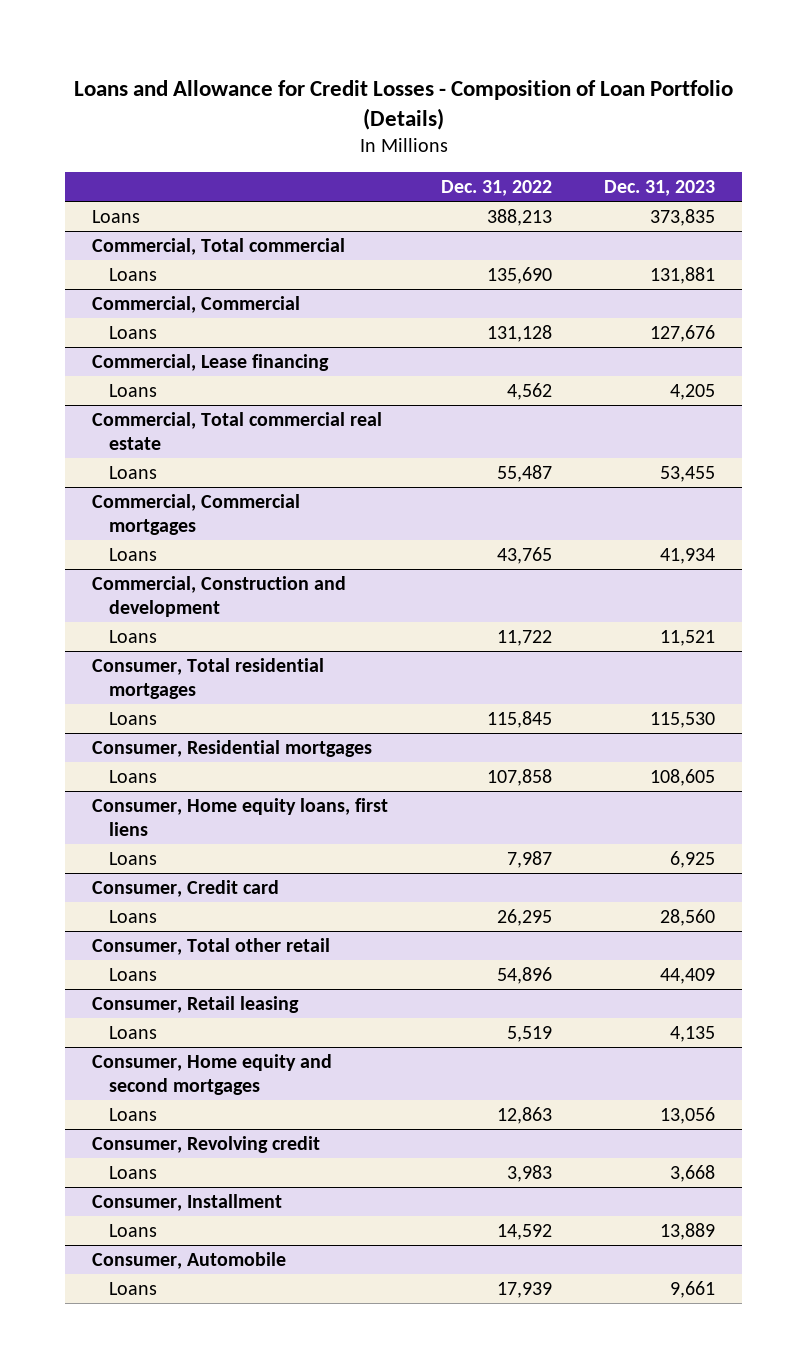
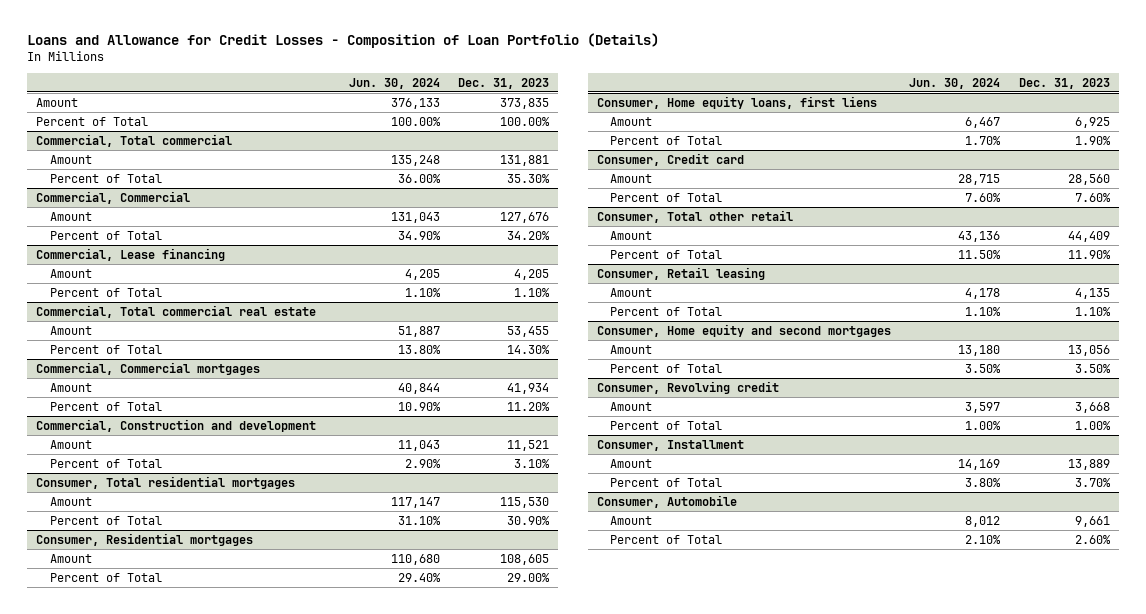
[440,179,552,196] Dec. 31, 2022 -> none
none -> [348,77,440,89] Jun. 30, 2024
[91,209,140,223] Loans -> [36,97,79,107] Amount
none -> [36,116,149,126] Percent of Total
[108,267,157,281] Loans -> [49,154,92,164] Amount
none -> [49,173,162,183] Percent of Total
[108,325,157,339] Loans -> [49,211,92,221] Amount
none -> [49,230,162,240] Percent of Total
[108,383,157,397] Loans -> [49,268,92,278] Amount
none -> [49,287,162,297] Percent of Total
[108,465,157,479] Loans -> [49,325,92,335] Amount
none -> [49,344,162,354] Percent of Total
[108,547,157,561] Loans -> [49,382,92,392] Amount
none -> [49,401,162,411] Percent of Total
[108,629,157,643] Loans -> [49,439,92,449] Amount
none -> [49,458,162,468] Percent of Total
[108,711,157,725] Loans -> [49,496,92,506] Amount
none -> [49,515,162,525] Percent of Total
[108,769,157,783] Loans -> [49,553,92,563] Amount
none -> [49,572,162,582] Percent of Total
[108,851,157,865] Loans -> [610,116,653,126] Amount
none -> [610,135,723,145] Percent of Total
[108,909,157,923] Loans -> [610,173,653,183] Amount
none -> [610,192,723,202] Percent of Total
[108,967,157,981] Loans -> [610,230,653,240] Amount
none -> [610,249,723,259] Percent of Total
[108,1025,157,1039] Loans -> [610,287,653,297] Amount
none -> [610,306,723,316] Percent of Total
[108,1107,157,1121] Loans -> [610,344,653,354] Amount
none -> [610,363,723,373] Percent of Total
[108,1165,157,1179] Loans -> [610,401,653,411] Amount
none -> [610,420,723,430] Percent of Total
[108,1223,157,1237] Loans -> [610,458,653,468] Amount
none -> [610,477,723,487] Percent of Total
[108,1281,157,1295] Loans -> [610,515,653,525] Amount
none -> [610,534,723,544] Percent of Total

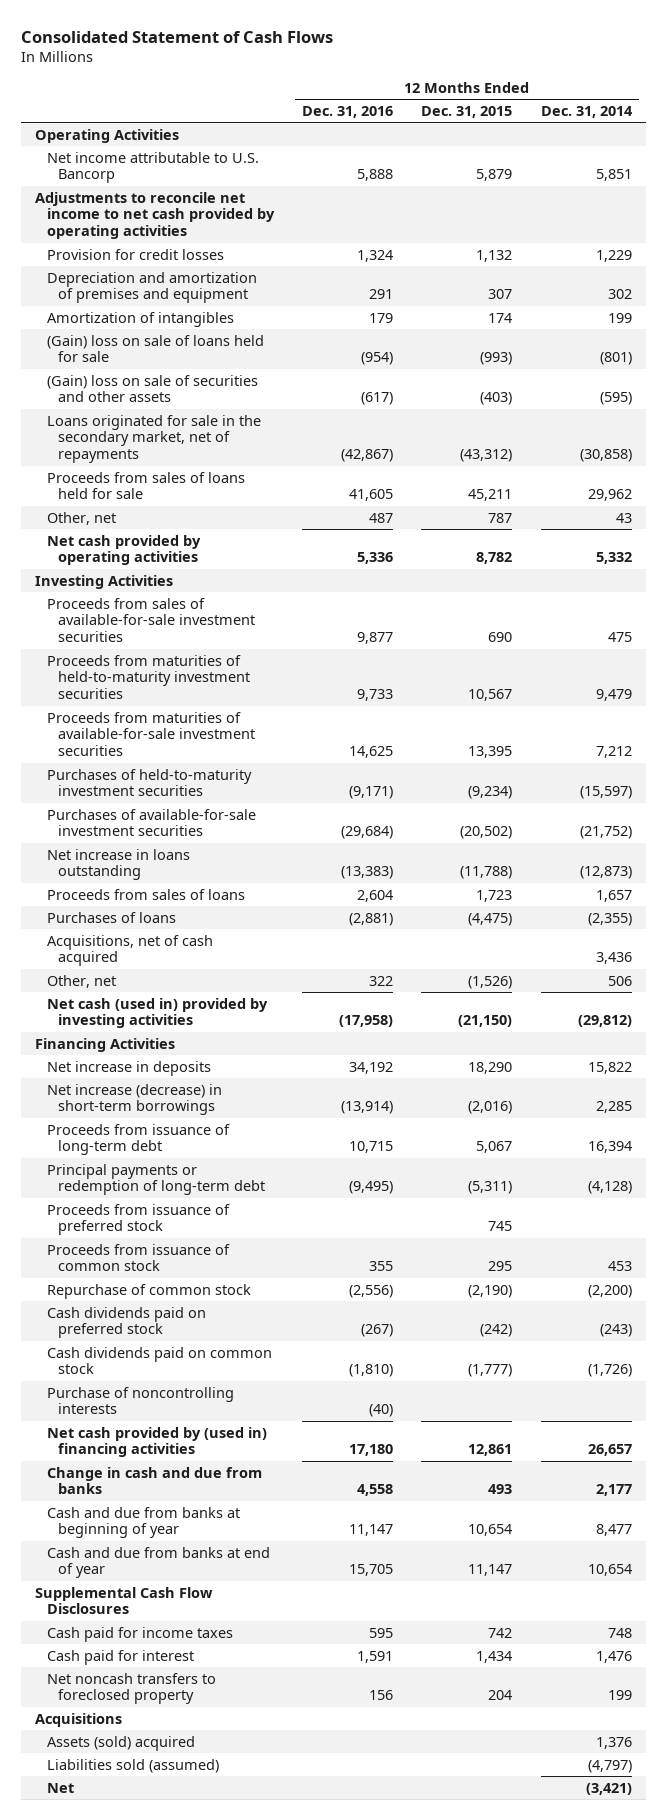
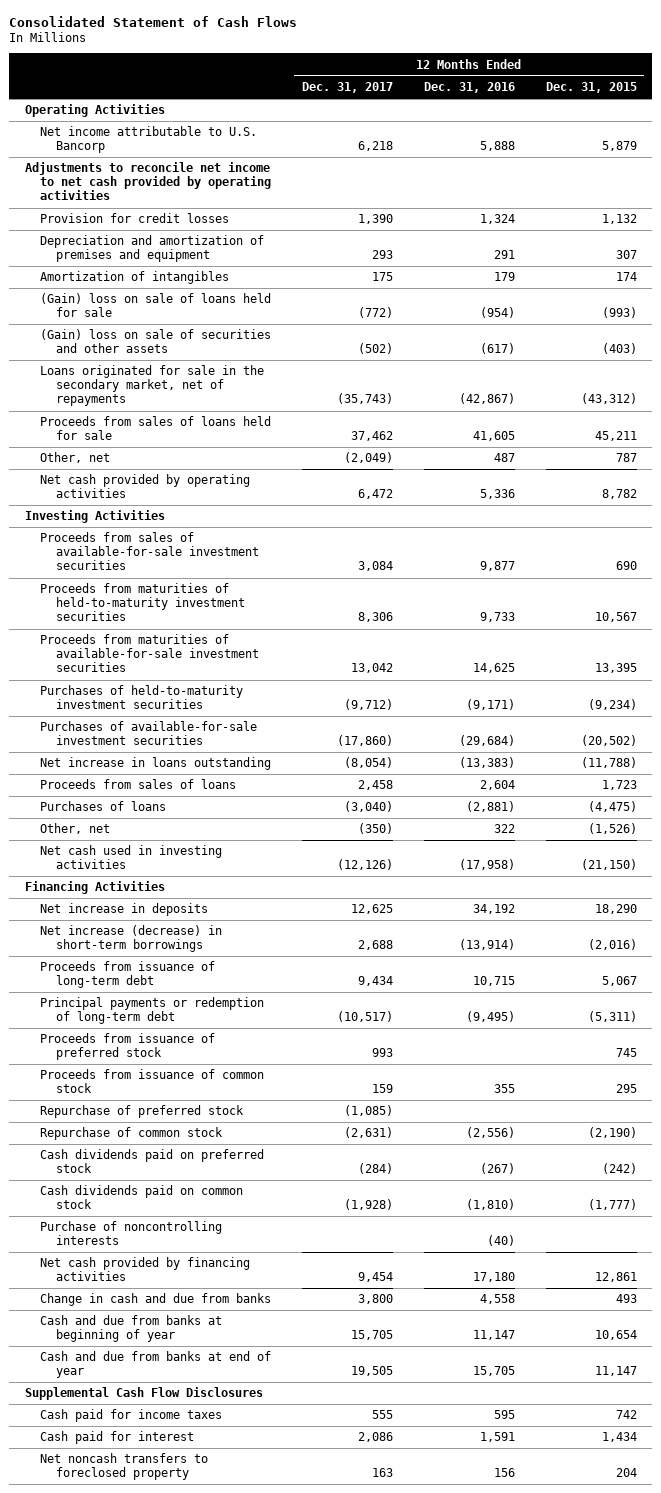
[540,105,633,118] Dec. 31, 2014 -> none
none -> [302,82,394,94] Dec. 31, 2017
[46,934,213,967] Acquisitions, net of cash acquired -> none
[46,997,268,1029] Net cash (used in) provided by investing activities -> [40,845,223,870] Net cash used in investing activities
none -> [40,1105,245,1119] Repurchase of preferred stock
[46,1426,267,1458] Net cash provided by (used in) financing activities -> [40,1257,251,1282] Net cash provided by financing activities
[35,1712,123,1727] Acquisitions -> none
[46,1735,195,1751] Assets (sold) acquired -> none
[46,1758,219,1773] Liabilities sold (assumed) -> none
[46,1782,74,1793] Net -> none

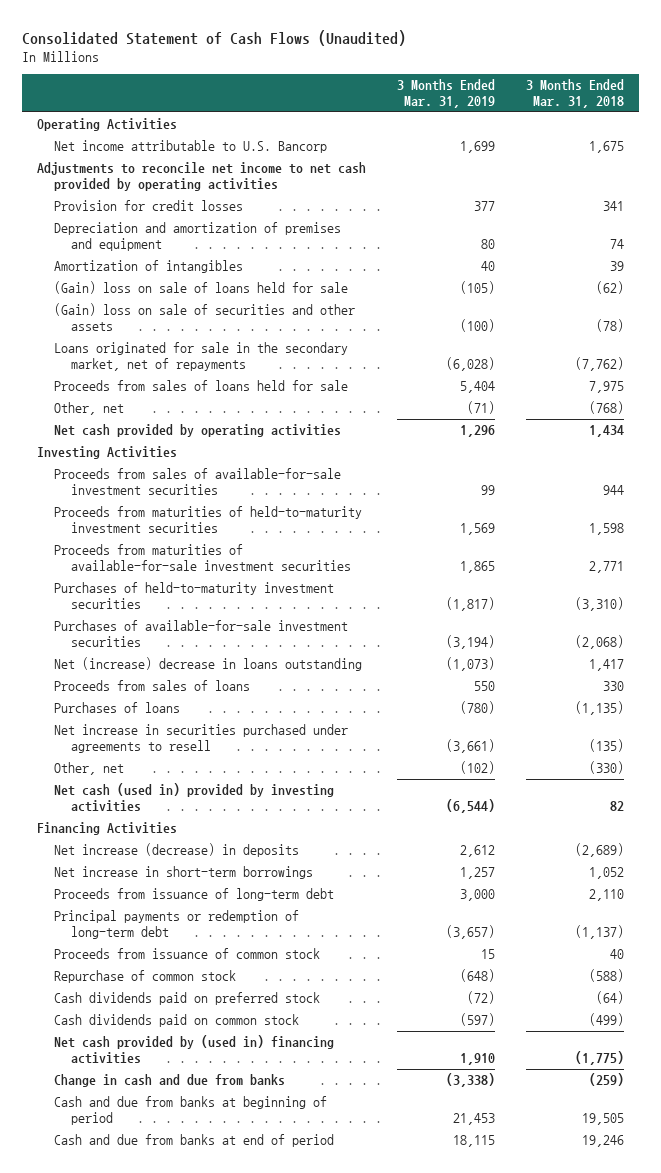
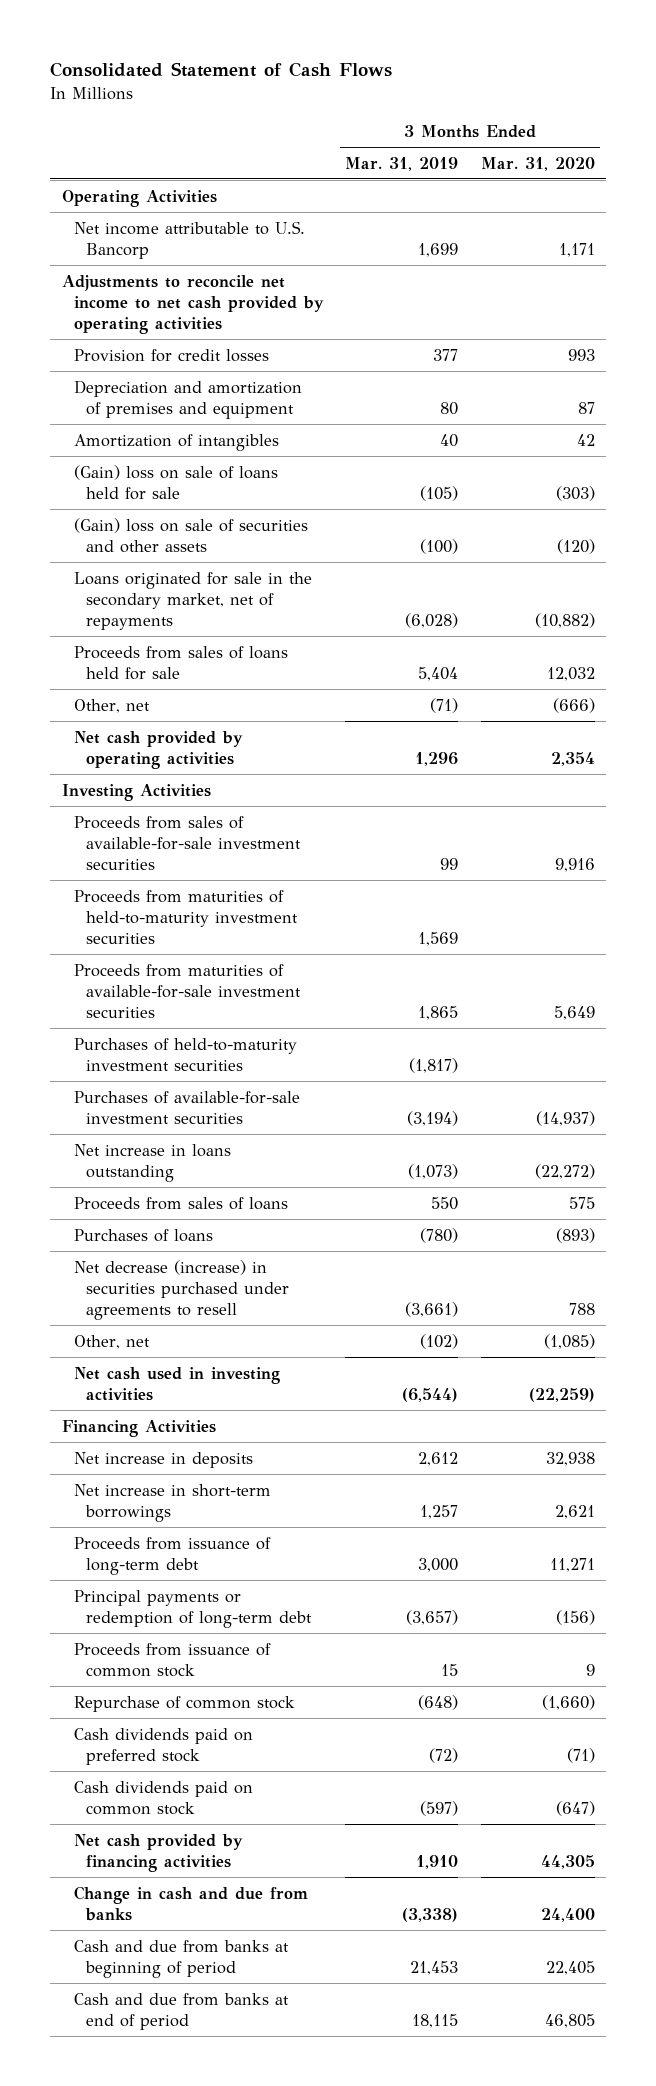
[21,29,406,46] Consolidated Statement of Cash Flows (Unaudited) -> [50,62,393,78] Consolidated Statement of Cash Flows
[525,79,624,109] 3 Months Ended Mar. 31, 2018 -> none
none -> [480,156,595,171] Mar. 31, 2020
[54,657,363,672] Net (increase) decrease in loans outstanding -> [73,1143,231,1183] Net increase in loans outstanding
[54,724,349,754] Net increase in securities purchased under agreements to resell -> [73,1259,289,1321] Net decrease (increase) in securities purchased under agreements to resell
[54,783,335,813] Net cash (used in) provided by investing activities -> [73,1366,280,1402] Net cash used in investing activities
[54,843,300,858] Net increase (decrease) in deposits -> [73,1451,253,1468] Net increase in deposits
[54,1035,335,1065] Net cash provided by (used in) financing activities -> [73,1833,243,1873] Net cash provided by financing activities

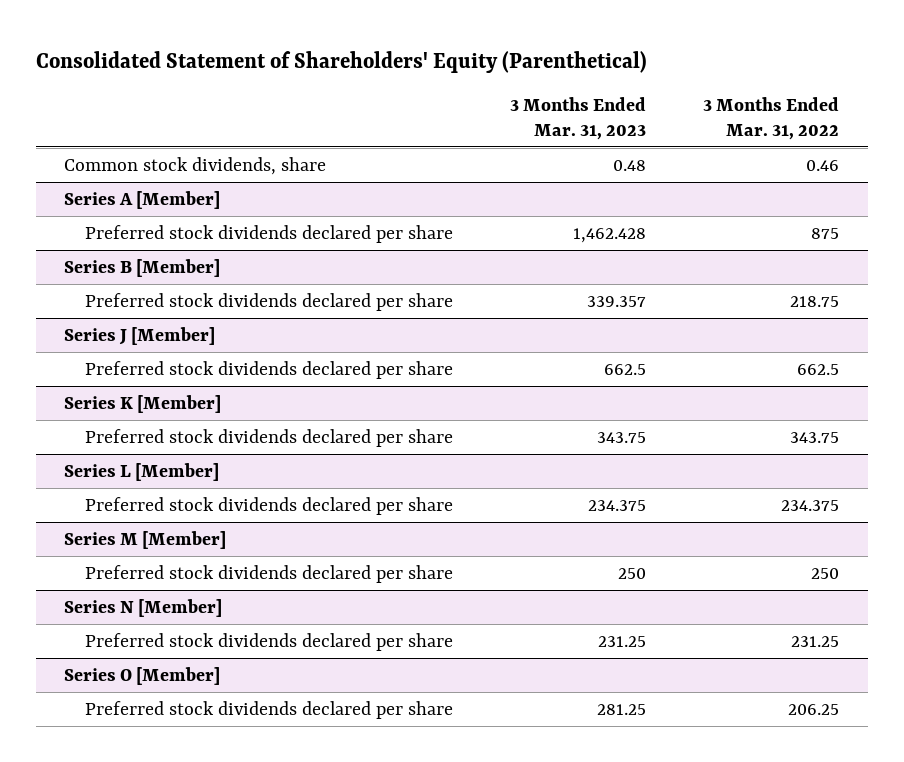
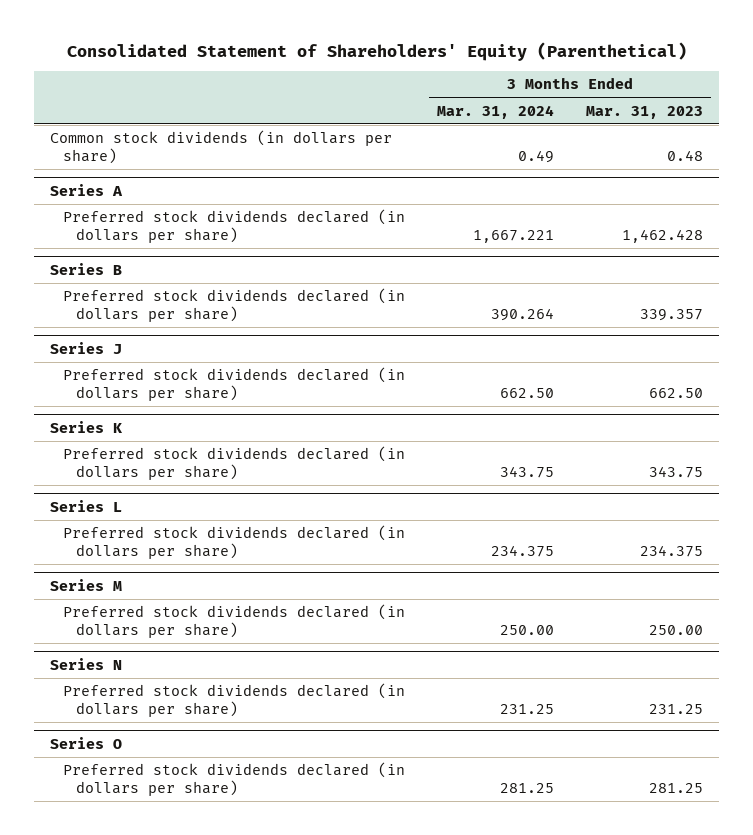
[703,96,840,140] 3 Months Ended Mar. 31, 2022 -> none
none -> [437,104,555,119] Mar. 31, 2024
[64,156,327,175] Common stock dividends, share -> [50,130,393,164] Common stock dividends (in dollars per share)
[64,190,221,209] Series A [Member] -> [50,184,124,197] Series A
[85,224,454,243] Preferred stock dividends declared per share -> [63,209,406,243] Preferred stock dividends declared (in dollars per share)
[64,258,221,277] Series B [Member] -> [50,263,123,276] Series B
[85,292,454,311] Preferred stock dividends declared per share -> [63,288,406,322] Preferred stock dividends declared (in dollars per share)
[64,326,216,345] Series J [Member] -> [50,342,123,355] Series J
[85,360,454,379] Preferred stock dividends declared per share -> [63,367,406,401] Preferred stock dividends declared (in dollars per share)
[604,363,647,375] 662.5 -> [648,387,703,398] 662.50
[64,394,222,413] Series K [Member] -> [50,421,124,434] Series K
[85,428,454,447] Preferred stock dividends declared per share -> [63,446,406,480] Preferred stock dividends declared (in dollars per share)
[64,462,220,481] Series L [Member] -> [50,500,123,513] Series L
[85,496,454,515] Preferred stock dividends declared per share -> [63,525,406,559] Preferred stock dividends declared (in dollars per share)
[64,530,227,549] Series M [Member] -> [50,579,123,592] Series M
[85,564,454,583] Preferred stock dividends declared per share -> [63,604,406,638] Preferred stock dividends declared (in dollars per share)
[618,567,647,579] 250 -> [648,624,703,635] 250.00
[64,598,223,617] Series N [Member] -> [50,658,123,671] Series N
[85,632,454,651] Preferred stock dividends declared per share -> [63,683,406,717] Preferred stock dividends declared (in dollars per share)
[64,666,221,685] Series O [Member] -> [50,737,123,750] Series O
[85,700,454,719] Preferred stock dividends declared per share -> [63,762,406,796] Preferred stock dividends declared (in dollars per share)

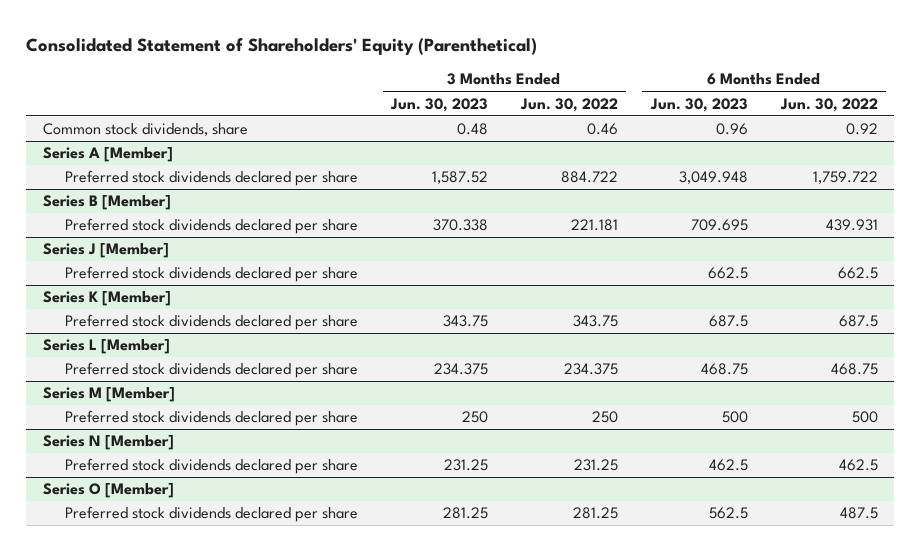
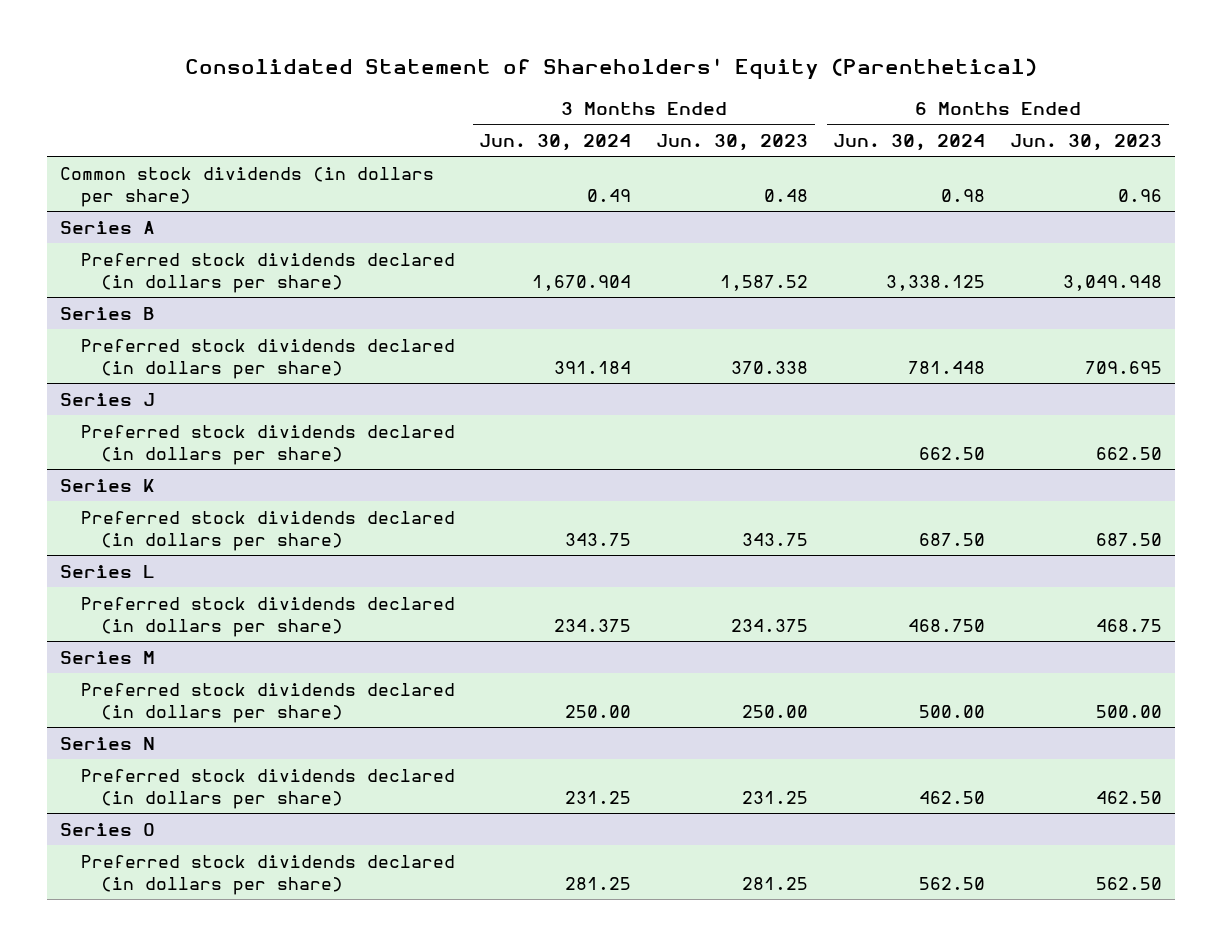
[519,97,618,112] Jun. 30, 2022 -> none
[779,97,878,112] Jun. 30, 2022 -> none
none -> [479,133,632,151] Jun. 30, 2024
none -> [833,133,986,151] Jun. 30, 2024
[42,123,248,137] Common stock dividends, share -> [59,166,434,207] Common stock dividends (in dollars per share)
[42,147,173,163] Series A [Member] -> [59,220,155,234] Series A
[64,170,358,187] Preferred stock dividends declared per share -> [80,252,455,293] Preferred stock dividends declared (in dollars per share)
[42,195,171,211] Series B [Member] -> [59,306,155,320] Series B
[64,218,358,235] Preferred stock dividends declared per share -> [80,338,455,379] Preferred stock dividends declared (in dollars per share)
[42,243,169,259] Series J [Member] -> [59,392,155,406] Series J
[64,266,358,283] Preferred stock dividends declared per share -> [80,424,455,465] Preferred stock dividends declared (in dollars per share)
[707,267,748,280] 662.5 -> [1096,446,1163,460] 662.50
[42,291,171,307] Series K [Member] -> [59,478,155,492] Series K
[64,314,358,331] Preferred stock dividends declared per share -> [80,510,455,551] Preferred stock dividends declared (in dollars per share)
[708,315,748,328] 687.5 -> [1096,532,1163,546] 687.50
[42,339,170,355] Series L [Member] -> [59,564,155,578] Series L
[64,362,358,379] Preferred stock dividends declared per share -> [80,596,455,637] Preferred stock dividends declared (in dollars per share)
[42,387,175,403] Series M [Member] -> [59,650,155,664] Series M
[64,410,358,427] Preferred stock dividends declared per share -> [80,682,455,723] Preferred stock dividends declared (in dollars per share)
[461,411,488,424] 250 -> [742,704,809,718] 250.00
[721,411,748,424] 500 -> [1096,704,1163,718] 500.00
[42,435,174,451] Series N [Member] -> [59,736,155,750] Series N
[64,458,358,475] Preferred stock dividends declared per share -> [80,768,455,809] Preferred stock dividends declared (in dollars per share)
[708,459,748,472] 462.5 -> [1096,790,1163,804] 462.50
[42,483,174,499] Series O [Member] -> [59,822,155,836] Series O
[64,506,358,523] Preferred stock dividends declared per share -> [80,854,455,895] Preferred stock dividends declared (in dollars per share)
[708,507,748,520] 562.5 -> [1096,876,1163,890] 562.50

